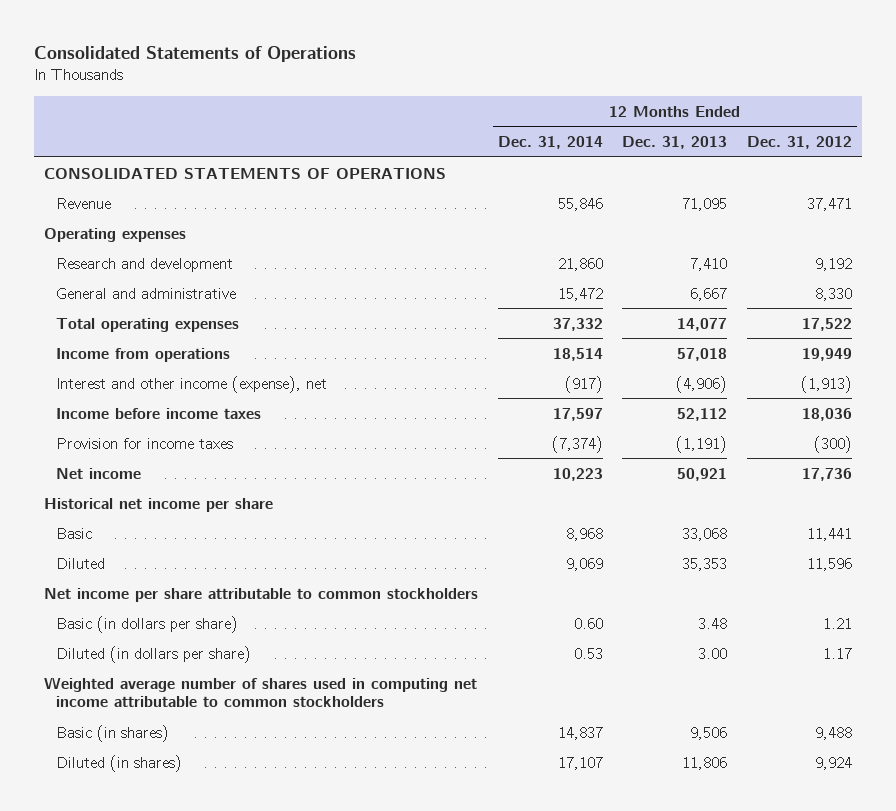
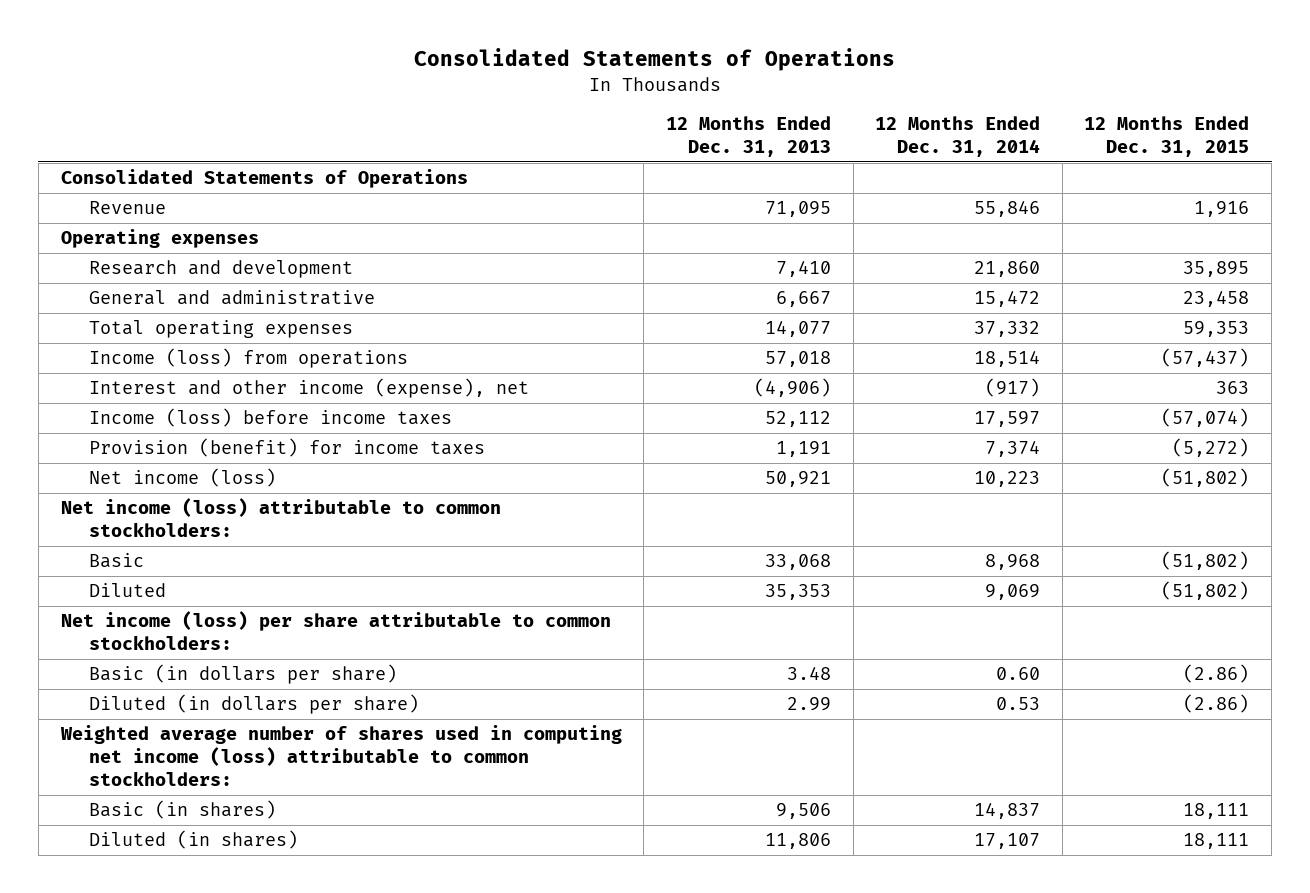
[747,136,853,150] Dec. 31, 2012 -> none
none -> [1084,115,1250,157] 12 Months Ended Dec. 31, 2015
[44,167,447,179] CONSOLIDATED STATEMENTS OF OPERATIONS -> [60,169,468,189] Consolidated Statements of Operations
[55,347,230,362] Income from operations -> [88,348,408,369] Income (loss) from operations
[55,407,261,419] Income before income taxes -> [88,408,452,428] Income (loss) before income taxes
[55,437,233,449] Provision for income taxes -> [88,438,485,458] Provision (benefit) for income taxes
[551,435,603,453] (7,374) -> [985,441,1041,458] 7,374
[676,435,728,453] (1,191) -> [775,441,831,458] 1,191
[55,467,141,479] Net income -> [88,468,276,488] Net income (loss)
[44,497,274,512] Historical net income per share -> [60,498,501,538] Net income (loss) attributable to common stockholders:
[44,587,479,602] Net income per share attributable to common stockholders -> [60,611,611,651] Net income (loss) per share attributable to common stockholders:
[698,647,728,659] 3.00 -> [786,697,831,712] 2.99
[44,676,478,708] Weighted average number of shares used in computing net income attributable to common stockholders -> [59,725,622,787] Weighted average number of shares used in computing net income (loss) attributable to common stockholders:

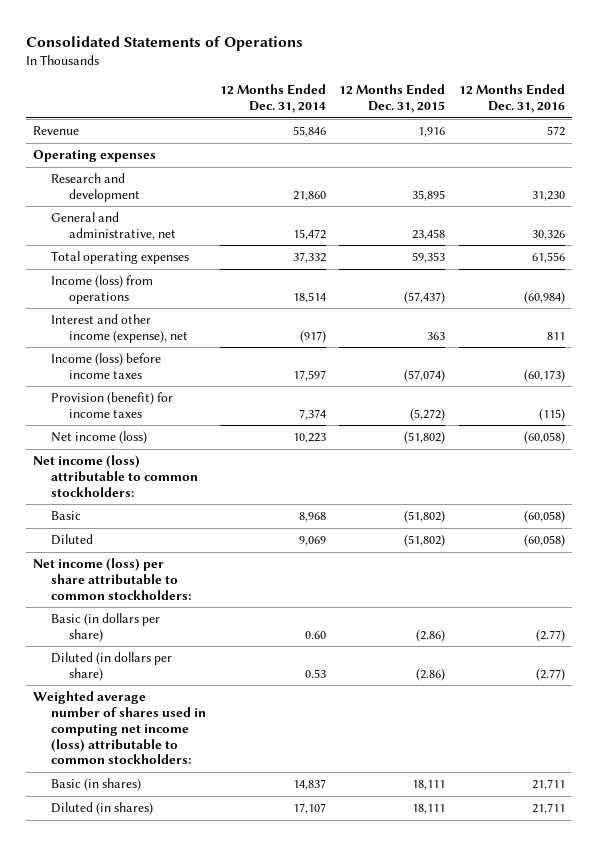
[665,115,831,157] 12 Months Ended Dec. 31, 2013 -> none
none -> [458,84,565,114] 12 Months Ended Dec. 31, 2016
[60,169,468,189] Consolidated Statements of Operations -> none
[88,290,375,306] General and administrative -> [50,212,176,240] General and administrative, net

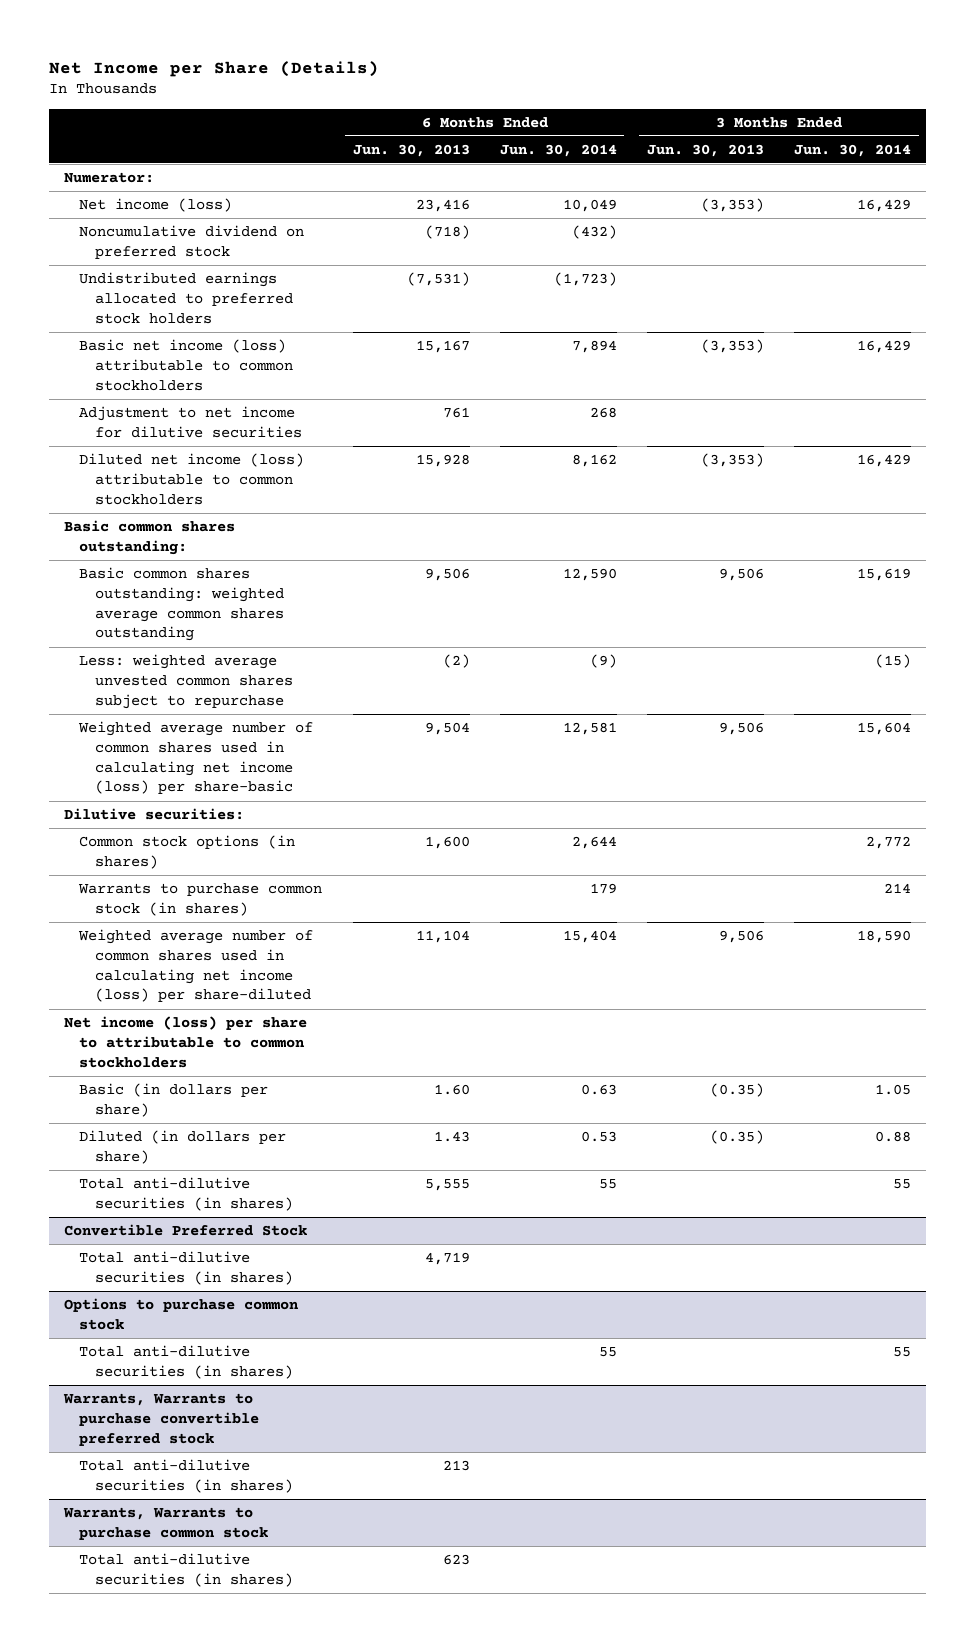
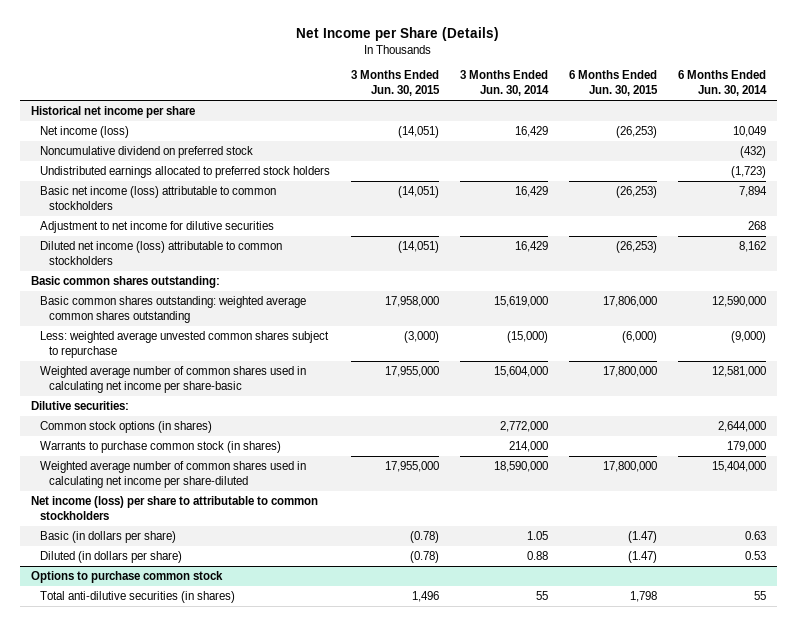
[352,143,470,157] Jun. 30, 2013 -> none
[646,143,764,157] Jun. 30, 2013 -> none
none -> [350,70,440,97] 3 Months Ended Jun. 30, 2015
none -> [569,70,659,97] 6 Months Ended Jun. 30, 2015
[64,171,155,183] Numerator: -> [30,105,195,118] Historical net income per share
[562,567,617,581] 12,590 -> [712,295,767,307] 12,590,000
[856,567,911,581] 15,619 -> [493,295,548,307] 15,619,000
[589,653,617,668] (9) -> [731,330,767,343] (9,000)
[874,653,911,668] (15) -> [506,330,548,343] (15,000)
[78,720,314,795] Weighted average number of common shares used in calculating net income (loss) per share-basic -> [39,365,306,394] Weighted average number of common shares used in calculating net income per share-basic
[562,721,617,735] 12,581 -> [712,365,767,377] 12,581,000
[856,721,911,735] 15,604 -> [493,365,548,377] 15,604,000
[571,835,617,849] 2,644 -> [718,420,767,432] 2,644,000
[865,835,911,849] 2,772 -> [499,420,548,432] 2,772,000
[589,882,617,894] 179 -> [727,440,767,452] 179,000
[883,882,911,893] 214 -> [508,440,548,452] 214,000
[78,928,314,1003] Weighted average number of common shares used in calculating net income (loss) per share-diluted -> [39,460,306,489] Weighted average number of common shares used in calculating net income per share-diluted
[562,929,617,943] 15,404 -> [712,460,767,472] 15,404,000
[856,929,911,943] 18,590 -> [493,460,548,472] 18,590,000
[79,1176,293,1211] Total anti-dilutive securities (in shares) -> none
[64,1223,308,1236] Convertible Preferred Stock -> none
[79,1250,293,1285] Total anti-dilutive securities (in shares) -> none
[63,1392,260,1446] Warrants, Warrants to purchase convertible preferred stock -> none
[79,1458,293,1493] Total anti-dilutive securities (in shares) -> none
[63,1506,269,1540] Warrants, Warrants to purchase common stock -> none
[79,1552,293,1587] Total anti-dilutive securities (in shares) -> none

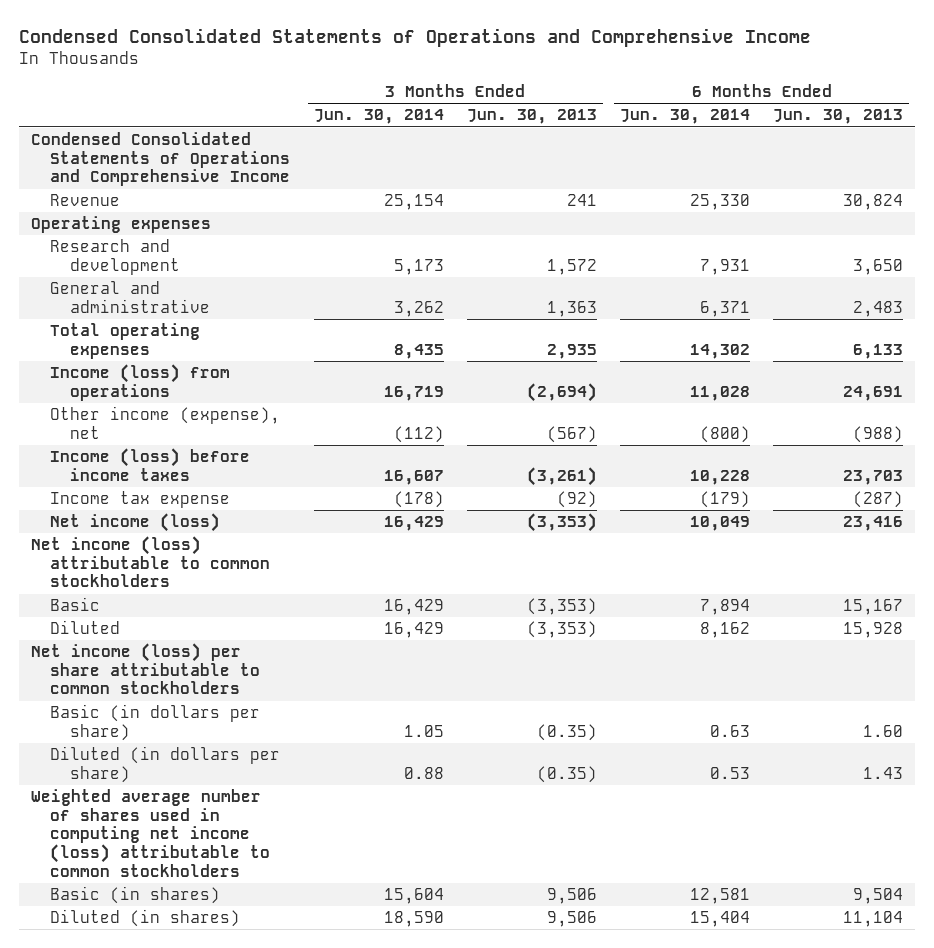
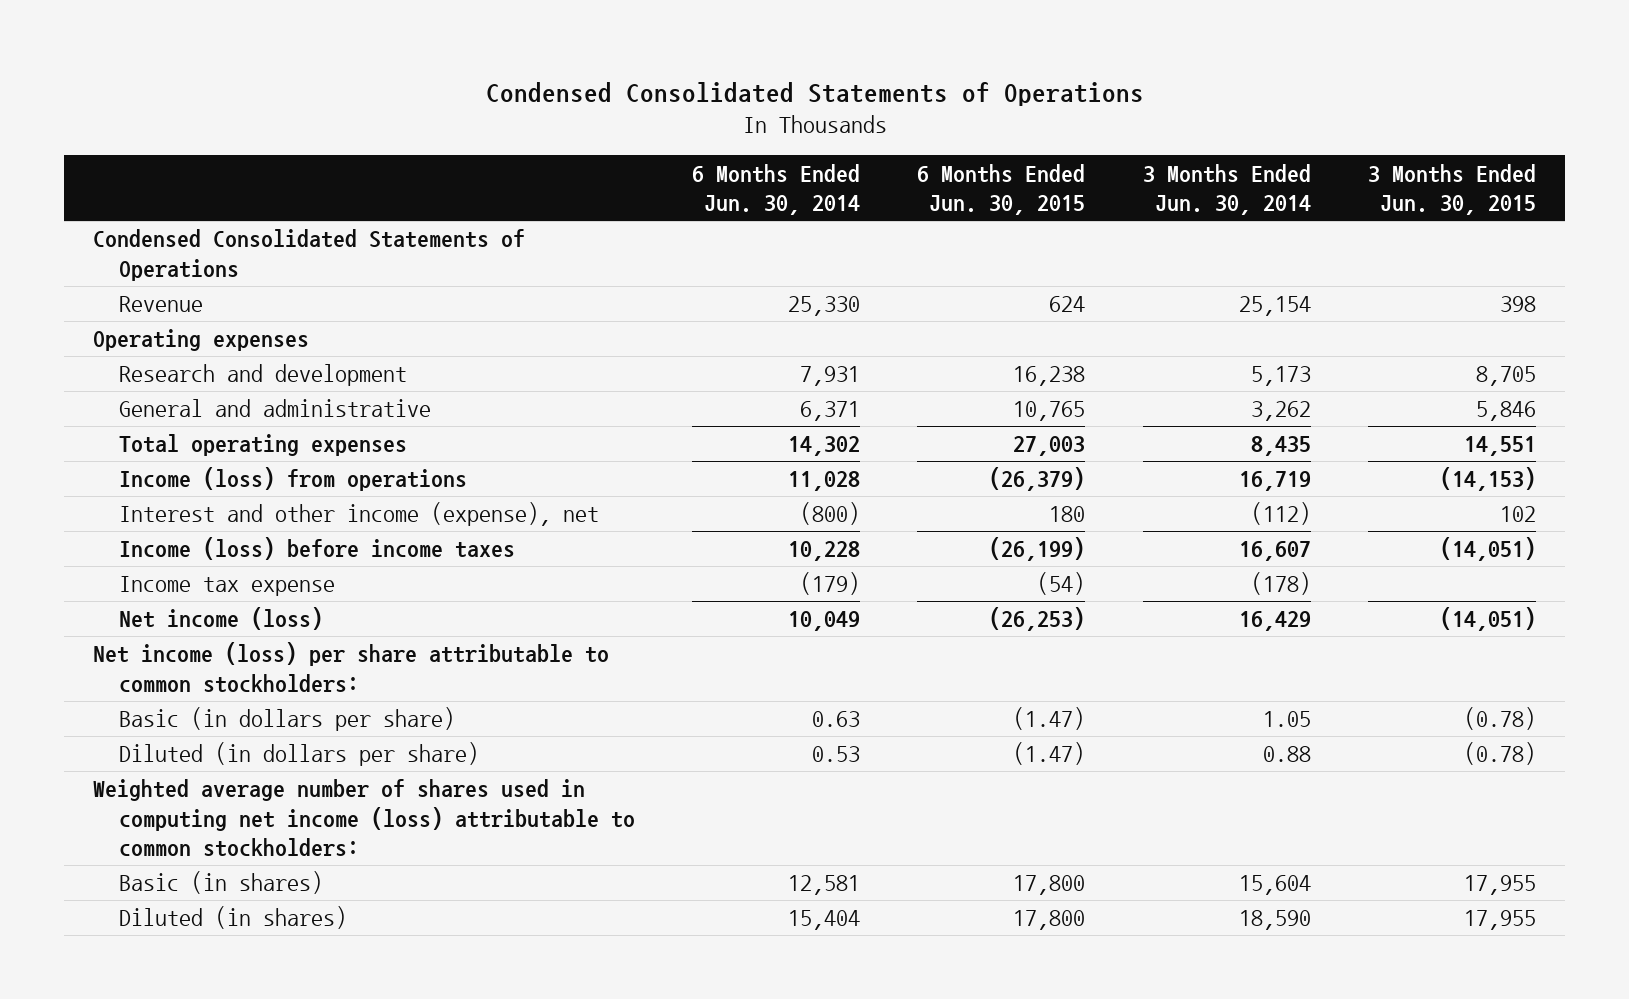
[19,28,812,48] Condensed Consolidated Statements of Operations and Comprehensive Income -> [485,81,1144,106] Condensed Consolidated Statements of Operations
[466,109,597,125] Jun. 30, 2013 -> none
[773,109,904,125] Jun. 30, 2013 -> none
none -> [917,163,1086,216] 6 Months Ended Jun. 30, 2015
none -> [1368,163,1537,216] 3 Months Ended Jun. 30, 2015
[30,132,291,187] Condensed Consolidated Statements of Operations and Comprehensive Income -> [93,229,526,281] Condensed Consolidated Statements of Operations
[50,406,281,439] Other income (expense), net -> [118,502,599,527] Interest and other income (expense), net
[30,536,271,588] Net income (loss) attributable to common stockholders -> none
[50,597,101,612] Basic -> none
[50,620,121,635] Diluted -> none
[30,643,261,695] Net income (loss) per share attributable to common stockholders -> [93,642,610,693] Net income (loss) per share attributable to common stockholders:
[30,789,271,877] Weighted average number of shares used in computing net income (loss) attributable to common stockholders -> [93,779,635,858] Weighted average number of shares used in computing net income (loss) attributable to common stockholders:

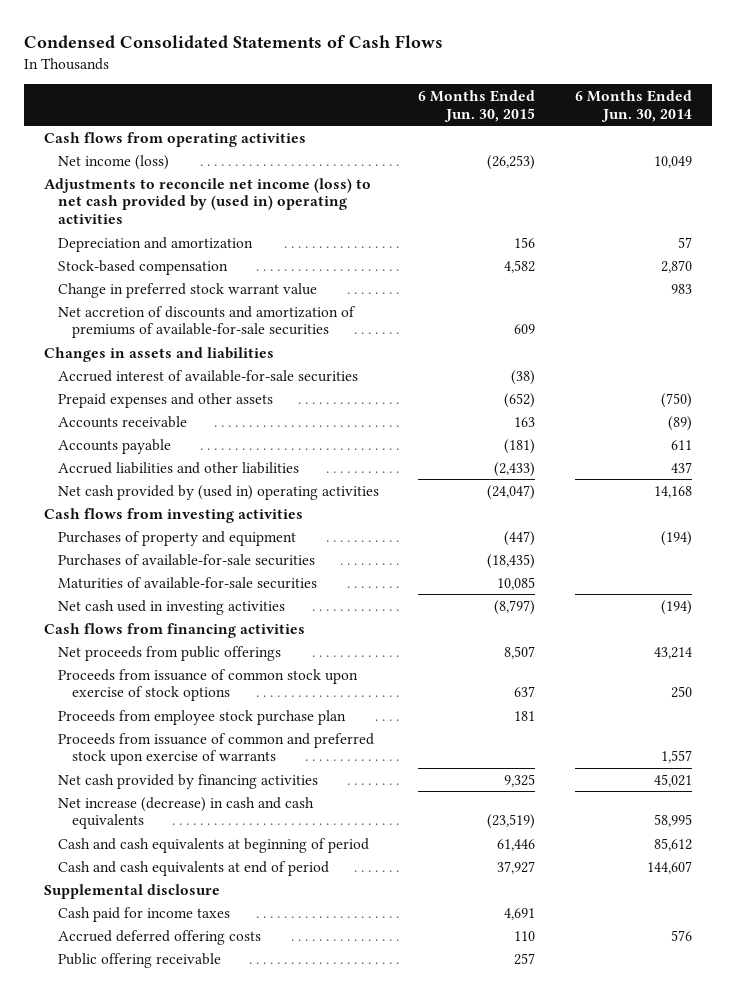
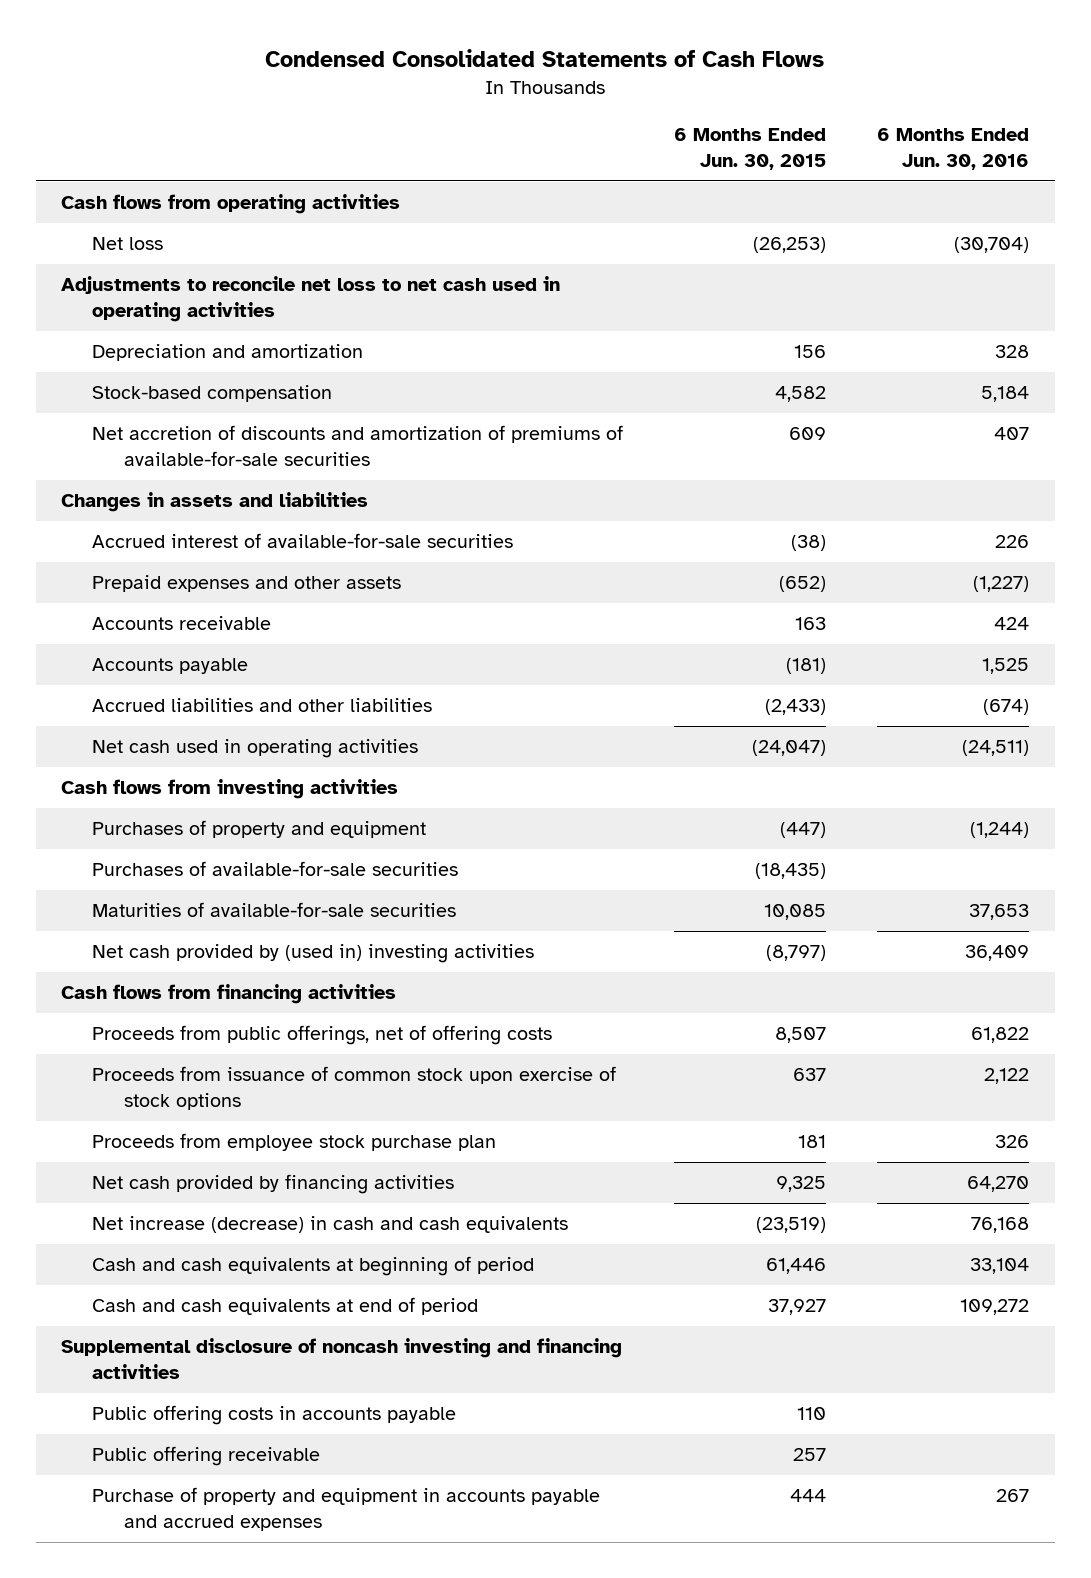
[575,89,693,122] 6 Months Ended Jun. 30, 2014 -> none
none -> [877,127,1030,170] 6 Months Ended Jun. 30, 2016
[57,154,169,170] Net income (loss) -> [92,237,164,251] Net loss
[43,177,371,225] Adjustments to reconcile net income (loss) to net cash provided by (used in) operating activities -> [61,276,561,323] Adjustments to reconcile net loss to net cash used in operating activities
[57,282,317,298] Change in preferred stock warrant value -> none
[57,484,379,500] Net cash provided by (used in) operating activities -> [92,739,419,759] Net cash used in operating activities
[57,599,285,615] Net cash used in investing activities -> [92,944,535,964] Net cash provided by (used in) investing activities
[57,645,281,661] Net proceeds from public offerings -> [92,1025,553,1046] Proceeds from public offerings, net of offering costs
[57,732,374,766] Proceeds from issuance of common and preferred stock upon exercise of warrants -> none
[57,906,230,922] Cash paid for income taxes -> none
[57,929,261,945] Accrued deferred offering costs -> none
[43,883,220,899] Supplemental disclosure -> [61,1338,623,1380] Supplemental disclosure of noncash investing and financing activities
none -> [92,1405,457,1426] Public offering costs in accounts payable
none -> [92,1487,601,1532] Purchase of property and equipment in accounts payable and accrued expenses

